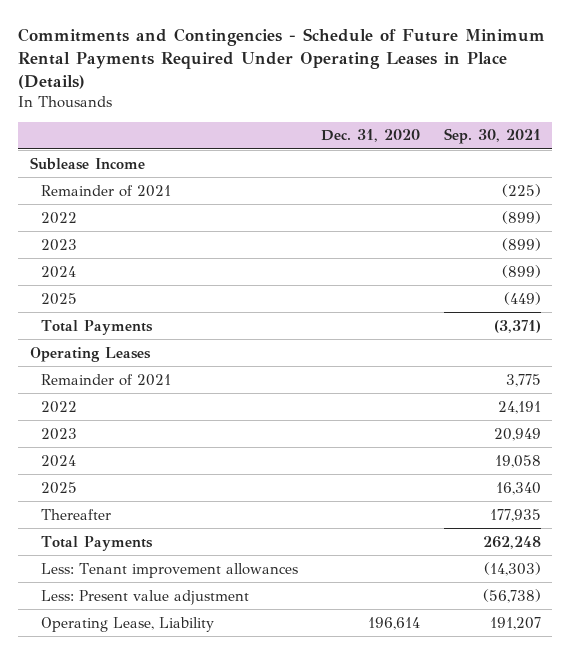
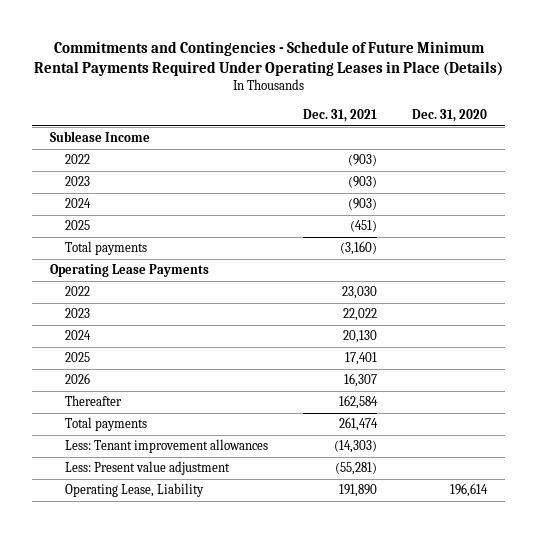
[443,128,541,145] Sep. 30, 2021 -> none
none -> [302,108,377,122] Dec. 31, 2021
[40,184,171,197] Remainder of 2021 -> none
[40,373,171,386] Remainder of 2021 -> none
[40,319,153,335] Total Payments -> [64,241,147,256] Total payments
[29,346,151,362] Operating Leases -> [50,264,210,278] Operating Lease Payments
none -> [64,373,90,385] 2026
[40,535,153,551] Total Payments -> [64,417,147,432] Total payments

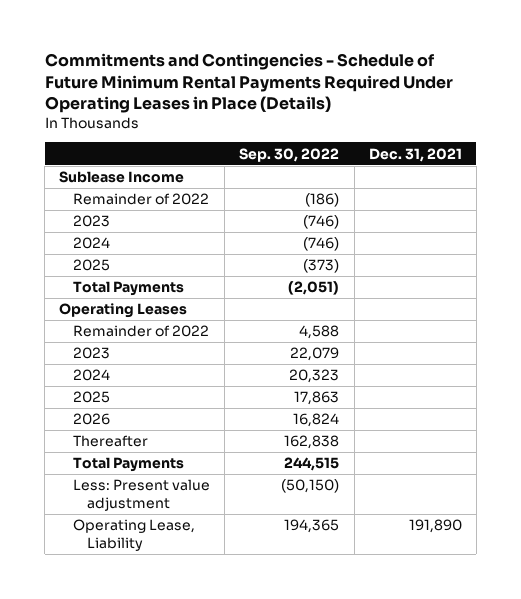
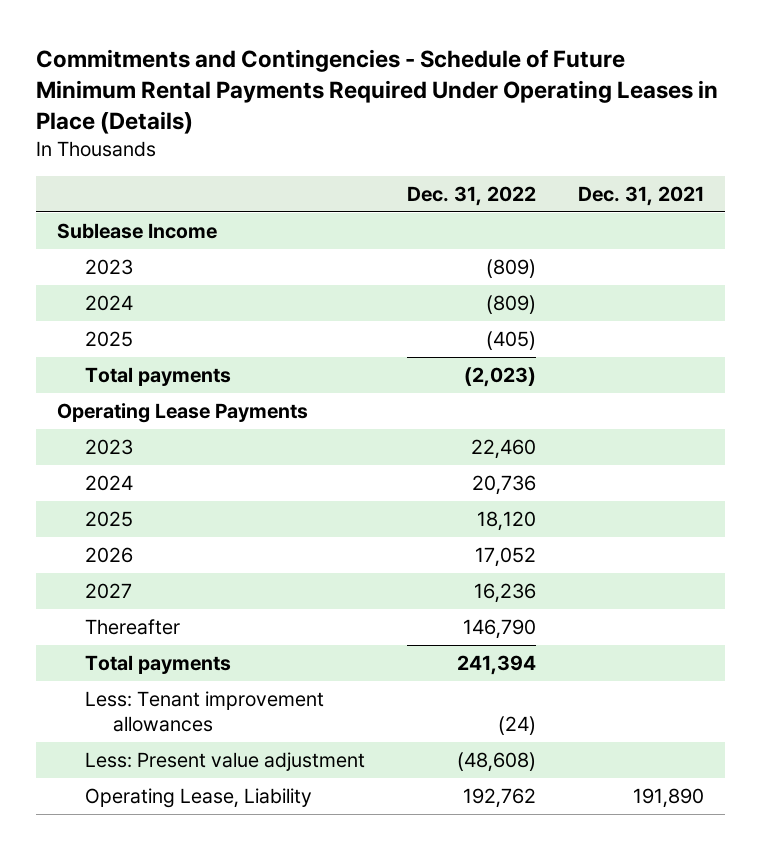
[239,147,340,162] Sep. 30, 2022 -> none
none -> [406,185,536,206] Dec. 31, 2022
[73,193,210,206] Remainder of 2022 -> none
[73,325,210,338] Remainder of 2022 -> none
[73,281,185,297] Total Payments -> [84,367,231,387] Total payments
[59,303,188,319] Operating Leases -> [57,403,309,424] Operating Lease Payments
none -> [84,583,132,600] 2027
[73,457,185,473] Total Payments -> [84,655,231,675] Total payments
none -> [84,691,324,732] Less: Tenant improvement allowances

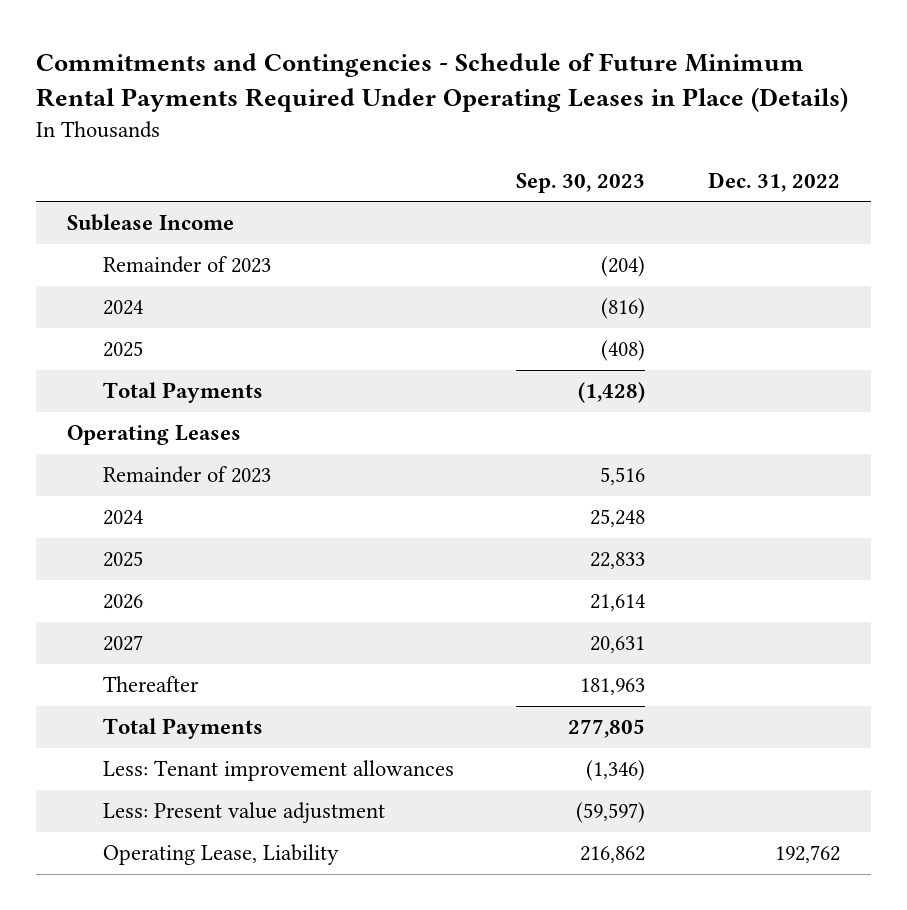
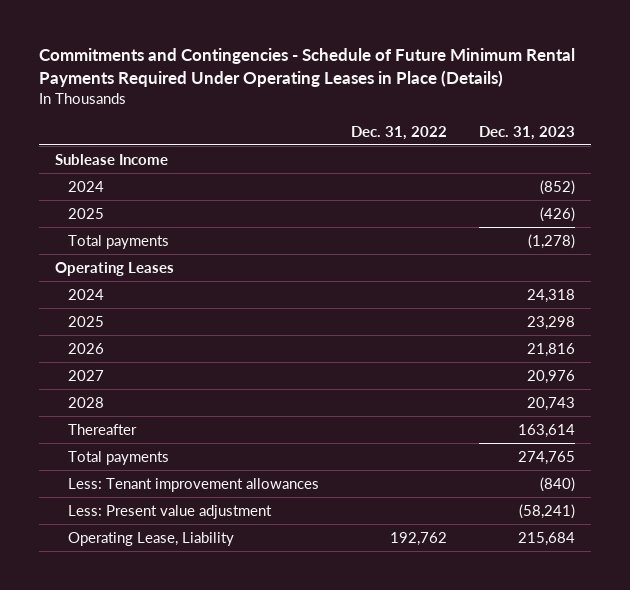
[516,172,646,193] Sep. 30, 2023 -> none
none -> [479,125,576,140] Dec. 31, 2023
[103,256,272,274] Remainder of 2023 -> none
[103,382,264,404] Total Payments -> [68,234,170,249] Total payments
[103,466,272,484] Remainder of 2023 -> none
none -> [68,396,105,408] 2028
[103,718,264,740] Total Payments -> [68,450,170,465] Total payments

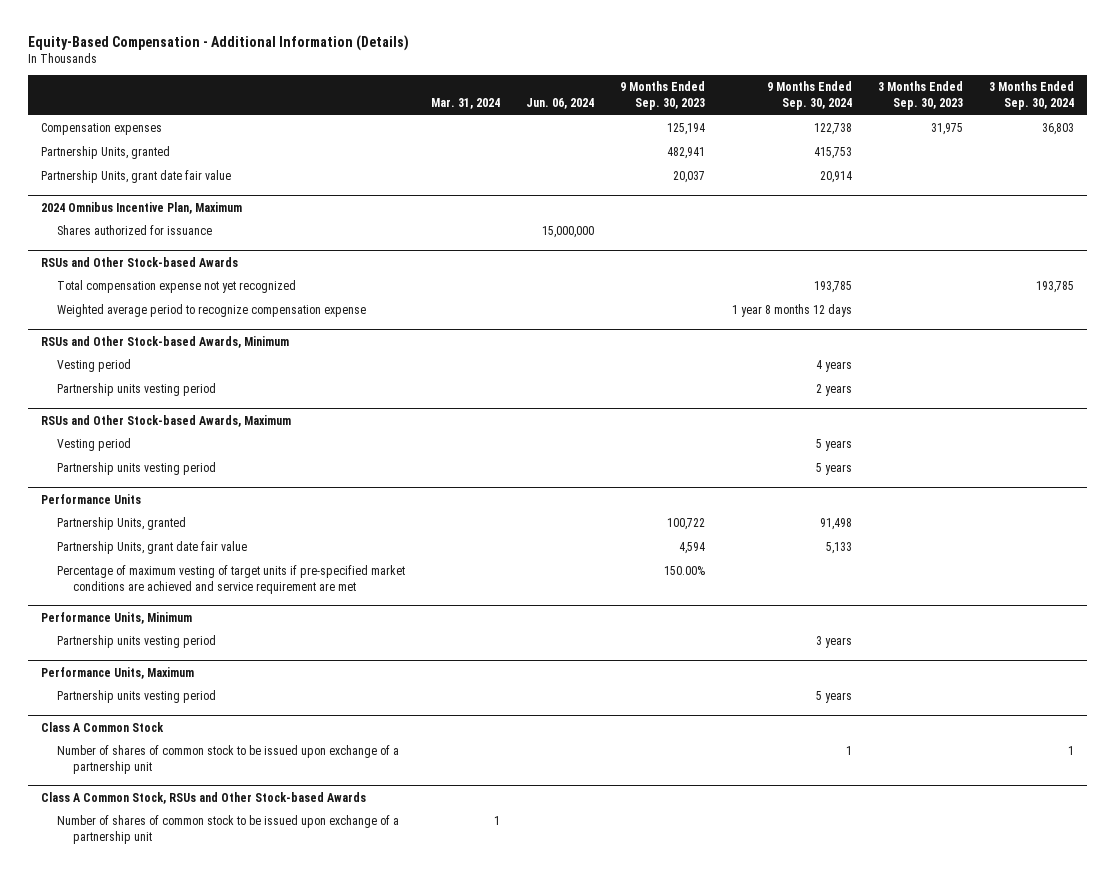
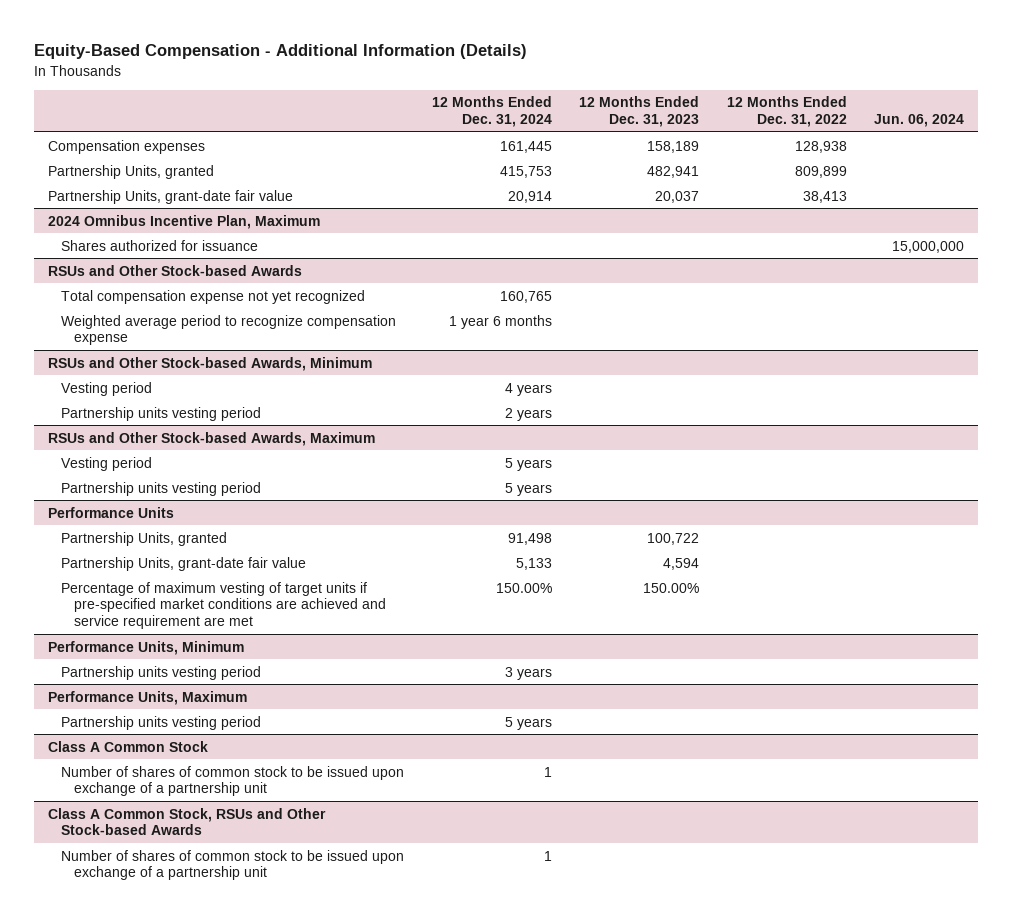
[430,97,500,109] Mar. 31, 2024 -> none
[620,81,706,110] 9 Months Ended Sep. 30, 2023 -> none
[766,81,852,110] 9 Months Ended Sep. 30, 2024 -> none
[877,81,963,110] 3 Months Ended Sep. 30, 2023 -> none
[988,81,1074,110] 3 Months Ended Sep. 30, 2024 -> none
none -> [431,96,552,128] 12 Months Ended Dec. 31, 2024
none -> [579,96,700,128] 12 Months Ended Dec. 31, 2023
none -> [726,96,847,128] 12 Months Ended Dec. 31, 2022
[41,170,232,184] Partnership Units, grant date fair value -> [48,189,294,204] Partnership Units, grant-date fair value
[56,541,247,555] Partnership Units, grant date fair value -> [61,556,307,571] Partnership Units, grant-date fair value

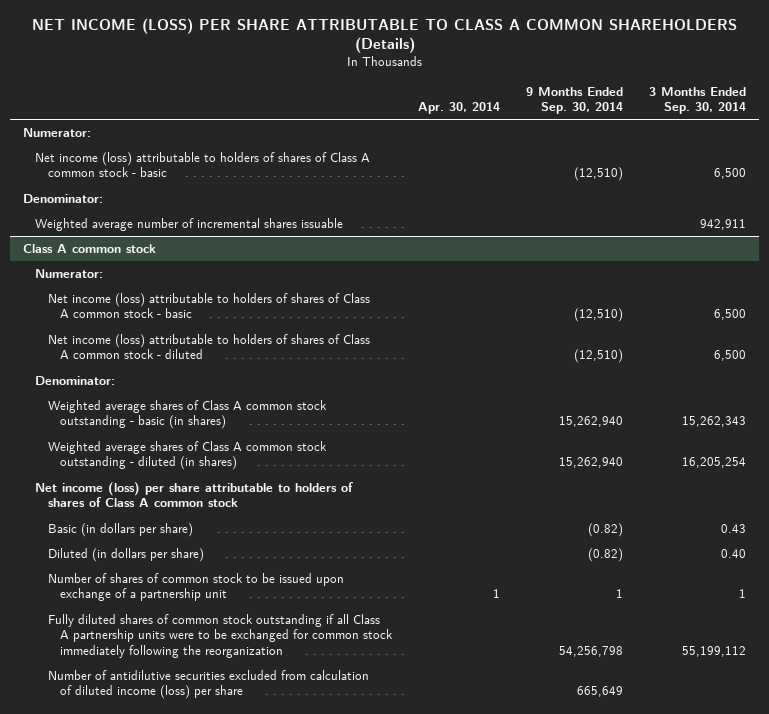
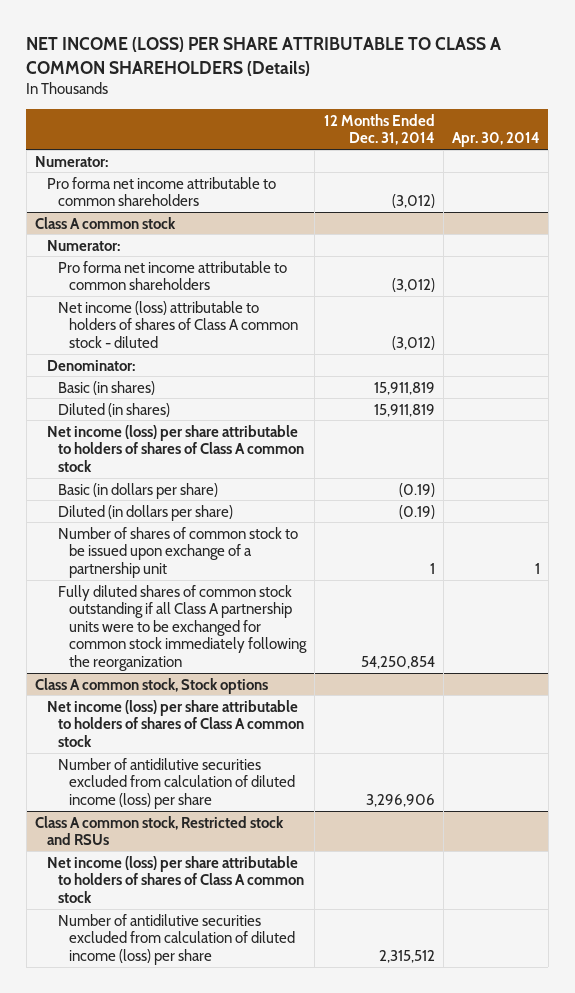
[526,86,624,114] 9 Months Ended Sep. 30, 2014 -> none
[649,86,747,114] 3 Months Ended Sep. 30, 2014 -> none
none -> [323,113,435,146] 12 Months Ended Dec. 31, 2014
[23,194,104,204] Denominator: -> none
[35,218,344,232] Weighted average number of incremental shares issuable -> none
[35,152,371,178] Net income (loss) attributable to holders of shares of Class A common stock - basic -> [46,176,276,207] Pro forma net income attributable to common shareholders
[47,293,370,319] Net income (loss) attributable to holders of shares of Class A common stock - basic -> [57,260,287,291] Pro forma net income attributable to common shareholders
[47,400,327,430] Weighted average shares of Class A common stock outstanding - basic (in shares) -> [57,380,155,395] Basic (in shares)
[47,441,327,471] Weighted average shares of Class A common stock outstanding - diluted (in shares) -> [57,402,170,417] Diluted (in shares)
[47,670,369,700] Number of antidilutive securities excluded from calculation of diluted income (loss) per share -> none
none -> [35,677,269,694] Class A common stock, Stock options
none -> [46,699,304,747] Net income (loss) per share attributable to holders of shares of Class A common stock
none -> [57,757,296,809] Number of antidilutive securities excluded from calculation of diluted income (loss) per share
none -> [35,815,285,846] Class A common stock, Restricted stock and RSUs
none -> [46,855,304,903] Net income (loss) per share attributable to holders of shares of Class A common stock
none -> [57,913,296,965] Number of antidilutive securities excluded from calculation of diluted income (loss) per share

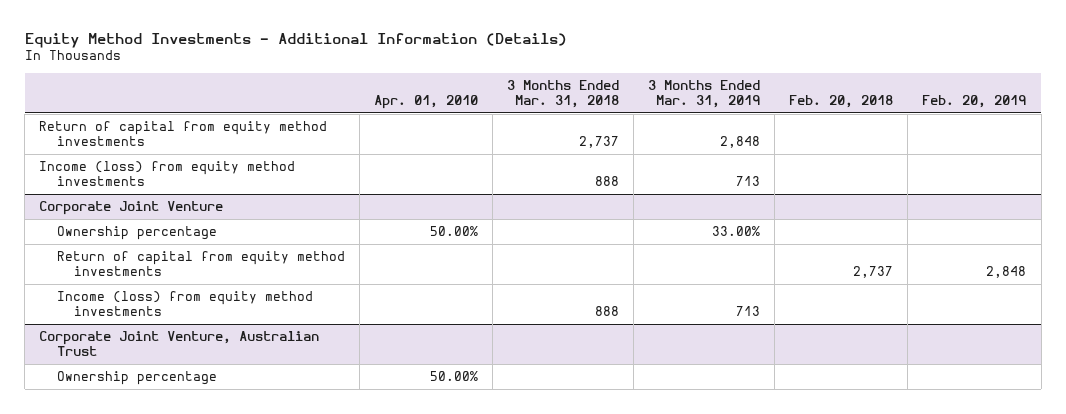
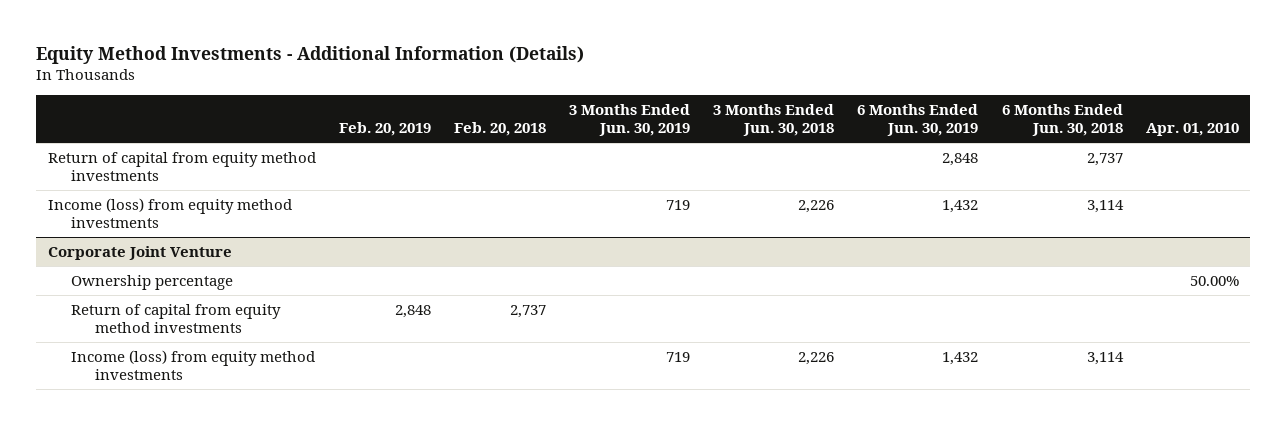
[506,79,619,109] 3 Months Ended Mar. 31, 2018 -> none
[648,79,761,109] 3 Months Ended Mar. 31, 2019 -> none
none -> [569,104,691,137] 3 Months Ended Jun. 30, 2019
none -> [713,104,835,137] 3 Months Ended Jun. 30, 2018
none -> [857,104,979,137] 6 Months Ended Jun. 30, 2019
none -> [1001,104,1123,137] 6 Months Ended Jun. 30, 2018
[39,330,320,357] Corporate Joint Venture, Australian Trust -> none
[56,370,217,385] Ownership percentage -> none

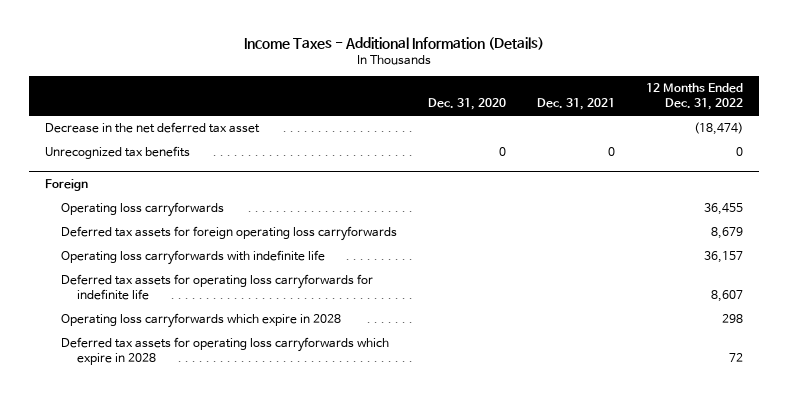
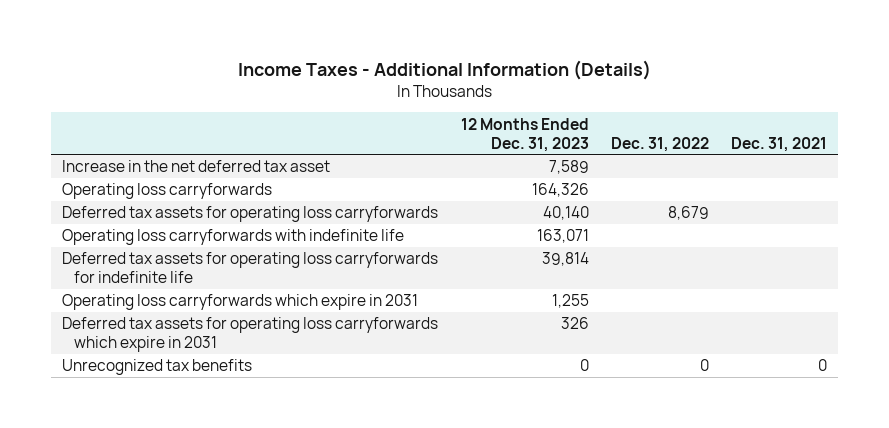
[428,98,507,111] Dec. 31, 2020 -> none
[646,83,744,111] 12 Months Ended Dec. 31, 2022 -> none
none -> [460,117,589,152] 12 Months Ended Dec. 31, 2023
none -> [610,136,709,152] Dec. 31, 2022
[44,122,260,134] Decrease in the net deferred tax asset -> [62,160,331,173] Increase in the net deferred tax asset
none -> [62,183,273,200] Operating loss carryforwards
none -> [62,206,439,223] Deferred tax assets for operating loss carryforwards
none -> [62,229,405,246] Operating loss carryforwards with indefinite life
none -> [62,252,439,284] Deferred tax assets for operating loss carryforwards for indefinite life
none -> [62,294,419,311] Operating loss carryforwards which expire in 2031
none -> [62,317,439,353] Deferred tax assets for operating loss carryforwards which expire in 2031
[44,178,88,191] Foreign -> none
[61,202,225,218] Operating loss carryforwards -> none
[61,226,398,242] Deferred tax assets for foreign operating loss carryforwards -> none
[61,250,326,266] Operating loss carryforwards with indefinite life -> none
[61,274,374,301] Deferred tax assets for operating loss carryforwards for indefinite life -> none
[61,313,342,329] Operating loss carryforwards which expire in 2028 -> none
[61,337,390,366] Deferred tax assets for operating loss carryforwards which expire in 2028 -> none

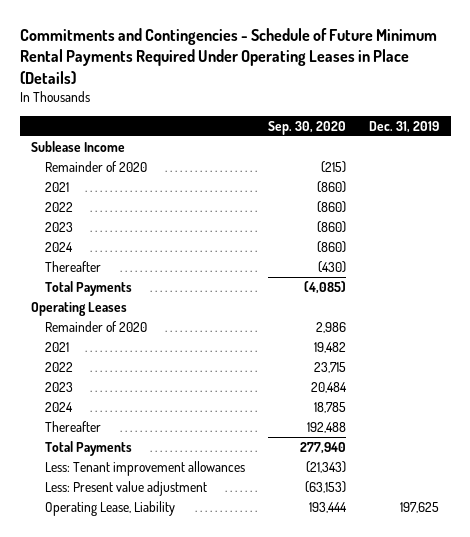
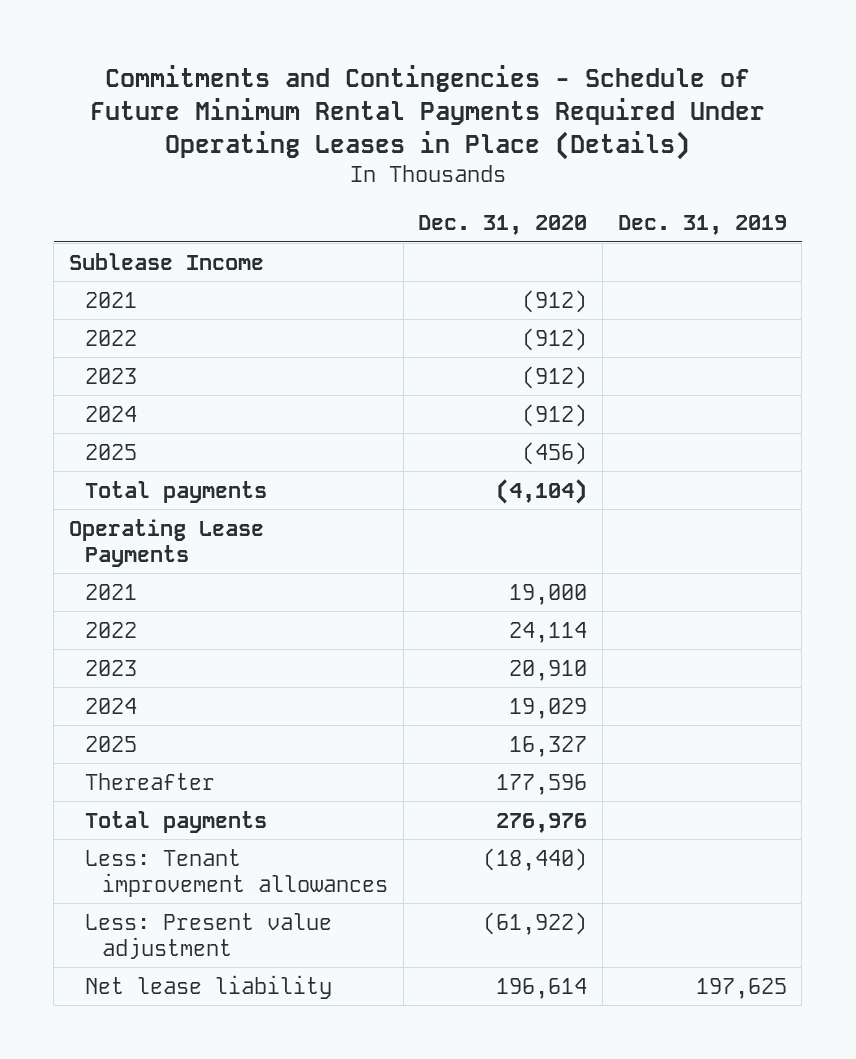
[268,120,347,135] Sep. 30, 2020 -> none
none -> [418,215,588,236] Dec. 31, 2020
[45,160,148,172] Remainder of 2020 -> none
[45,260,102,272] Thereafter -> none
[45,320,148,332] Remainder of 2020 -> none
none -> [85,443,138,460] 2025
[45,280,133,296] Total Payments -> [85,480,268,503] Total payments
[31,301,128,316] Operating Leases -> [68,518,264,567] Operating Lease Payments
none -> [85,735,138,752] 2025
[45,440,133,456] Total Payments -> [85,810,268,833] Total payments
[45,500,176,516] Operating Lease, Liability -> [85,974,333,999] Net lease liability

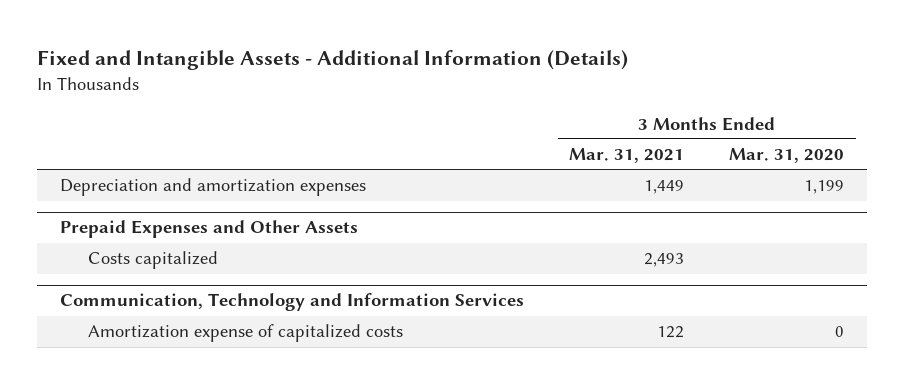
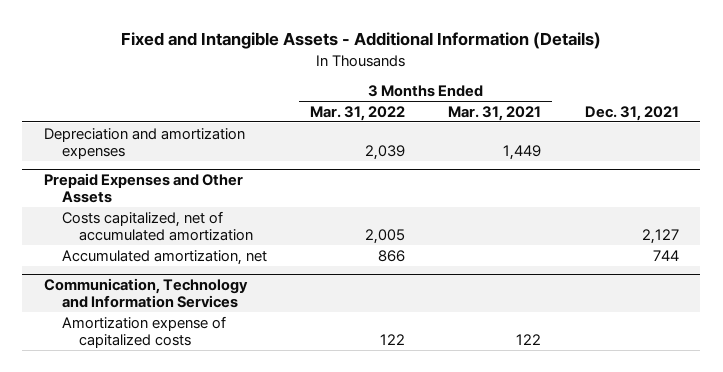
[729,148,845,164] Mar. 31, 2020 -> none
none -> [310,105,406,121] Mar. 31, 2022
none -> [584,105,679,121] Dec. 31, 2021
[88,251,219,270] Costs capitalized -> none
none -> [61,210,254,241] Costs capitalized, net of accumulated amortization
none -> [61,249,267,265] Accumulated amortization, net

